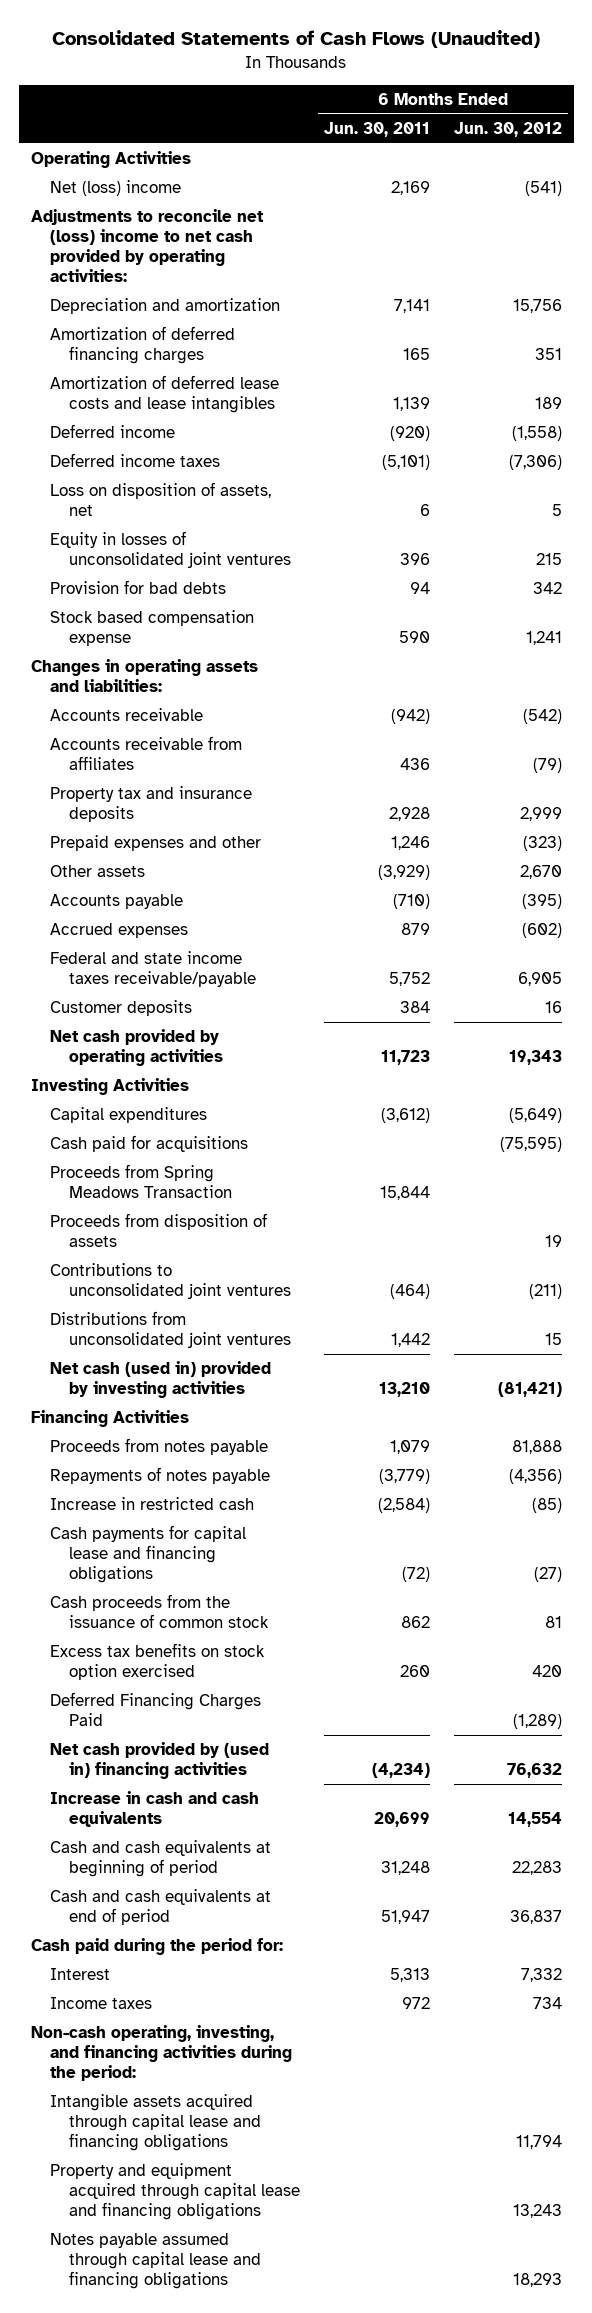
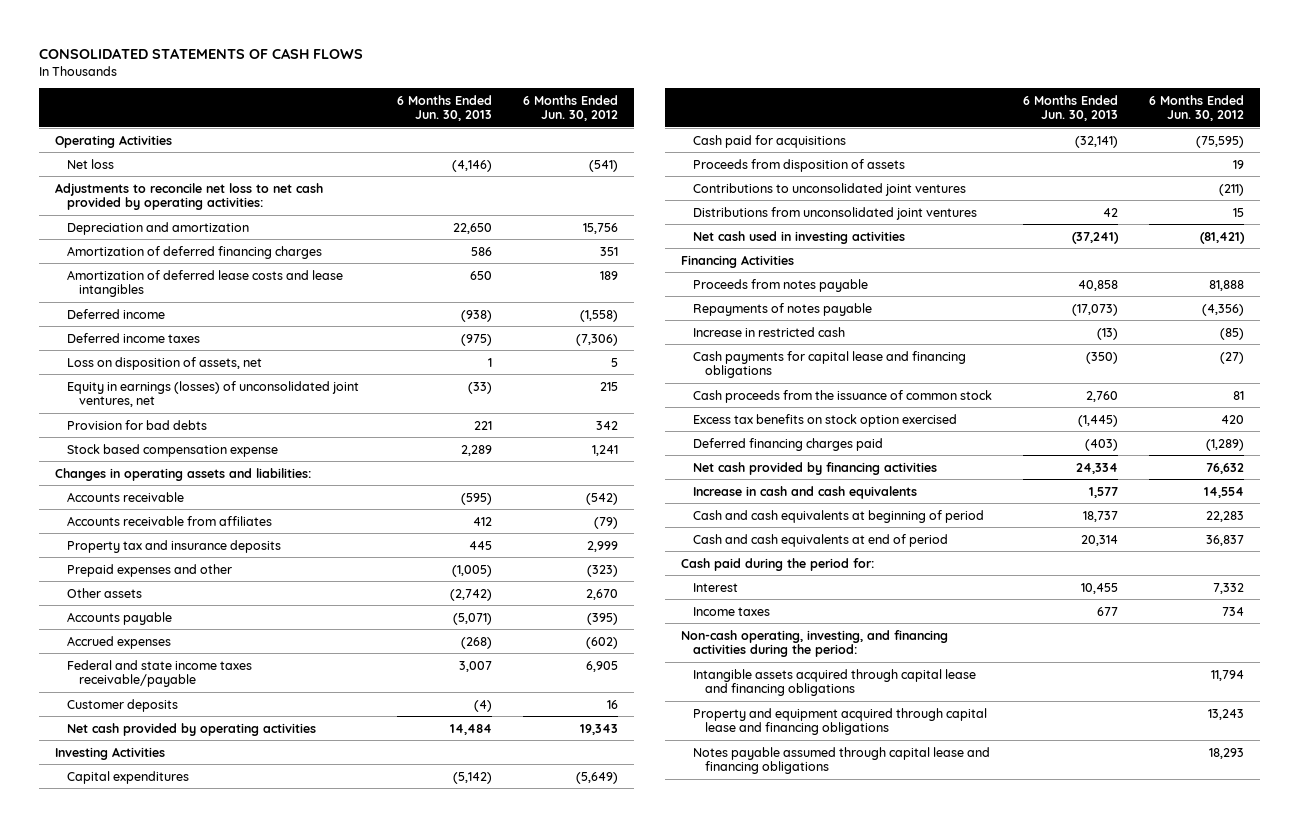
[52,29,541,48] Consolidated Statements of Cash Flows (Unaudited) -> [39,47,364,59] CONSOLIDATED STATEMENTS OF CASH FLOWS
[323,121,430,137] Jun. 30, 2011 -> none
none -> [397,94,493,122] 6 Months Ended Jun. 30, 2013
[49,180,181,197] Net (loss) income -> [66,158,114,169] Net loss
[30,209,264,283] Adjustments to reconcile net (loss) income to net cash provided by operating activities: -> [55,182,324,211] Adjustments to reconcile net loss to net cash provided by operating activities:
[49,531,291,569] Equity in losses of unconsolidated joint ventures -> [66,380,359,408] Equity in earnings (losses) of unconsolidated joint ventures, net
[49,1164,232,1199] Proceeds from Spring Meadows Transaction -> none
[49,1361,271,1399] Net cash (used in) provided by investing activities -> [692,230,905,244] Net cash used in investing activities
[49,1692,261,1727] Deferred Financing Charges Paid -> [692,437,883,451] Deferred financing charges paid
[49,1742,269,1780] Net cash provided by (used in) financing activities -> [692,461,937,475] Net cash provided by financing activities

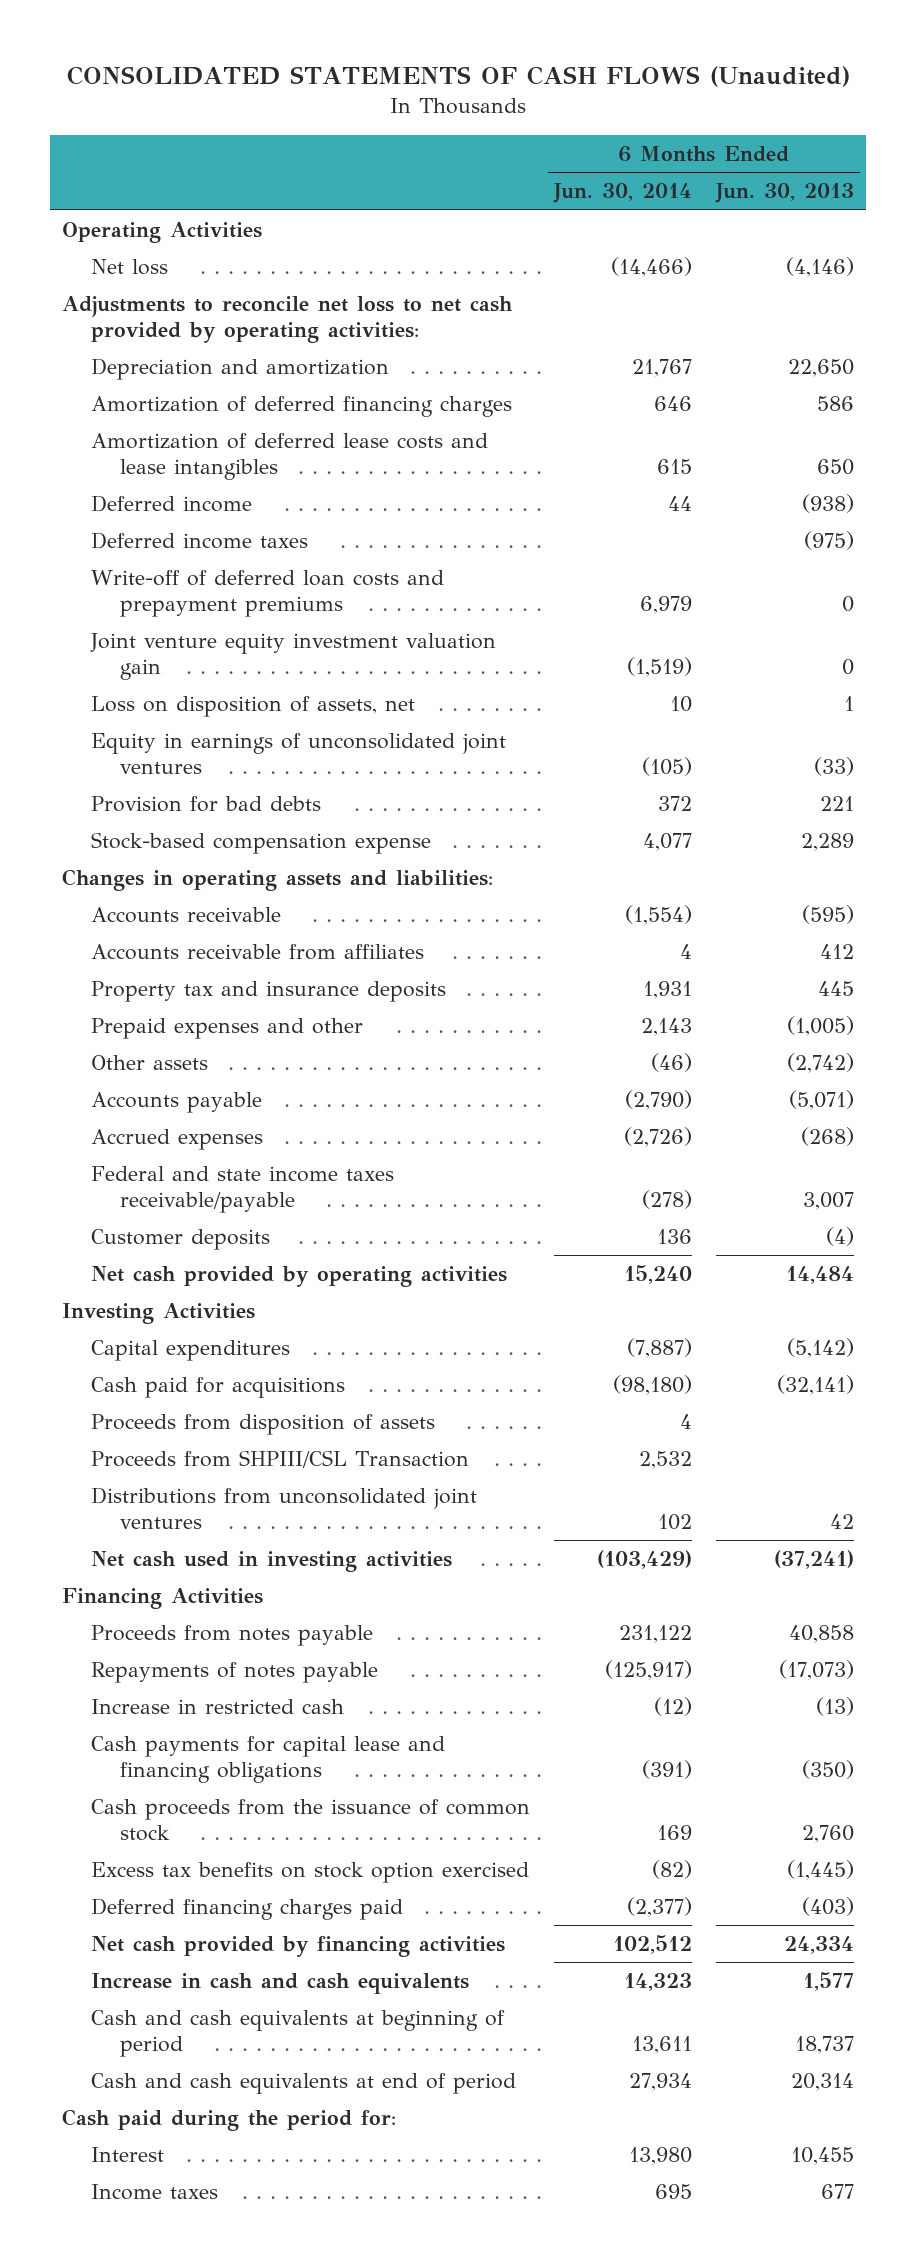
[39,47,364,59] CONSOLIDATED STATEMENTS OF CASH FLOWS -> [67,65,851,87] CONSOLIDATED STATEMENTS OF CASH FLOWS (Unaudited)
[523,94,619,122] 6 Months Ended Jun. 30, 2012 -> none
none -> [552,183,692,204] Jun. 30, 2014
none -> [91,570,445,617] Write-off of deferred loan costs and prepayment premiums
none -> [90,633,497,680] Joint venture equity investment valuation gain
[66,380,359,408] Equity in earnings (losses) of unconsolidated joint ventures, net -> [91,733,507,774] Equity in earnings of unconsolidated joint ventures
[66,443,278,457] Stock based compensation expense -> [91,832,432,855] Stock-based compensation expense
[692,182,966,196] Contributions to unconsolidated joint ventures -> none
none -> [91,1450,470,1469] Proceeds from SHPIII/CSL Transaction
[680,629,948,658] Non-cash operating, investing, and financing activities during the period: -> none
[692,668,976,697] Intangible assets acquired through capital lease and financing obligations -> none
[692,707,987,736] Property and equipment acquired through capital lease and financing obligations -> none
[692,746,990,775] Notes payable assumed through capital lease and financing obligations -> none

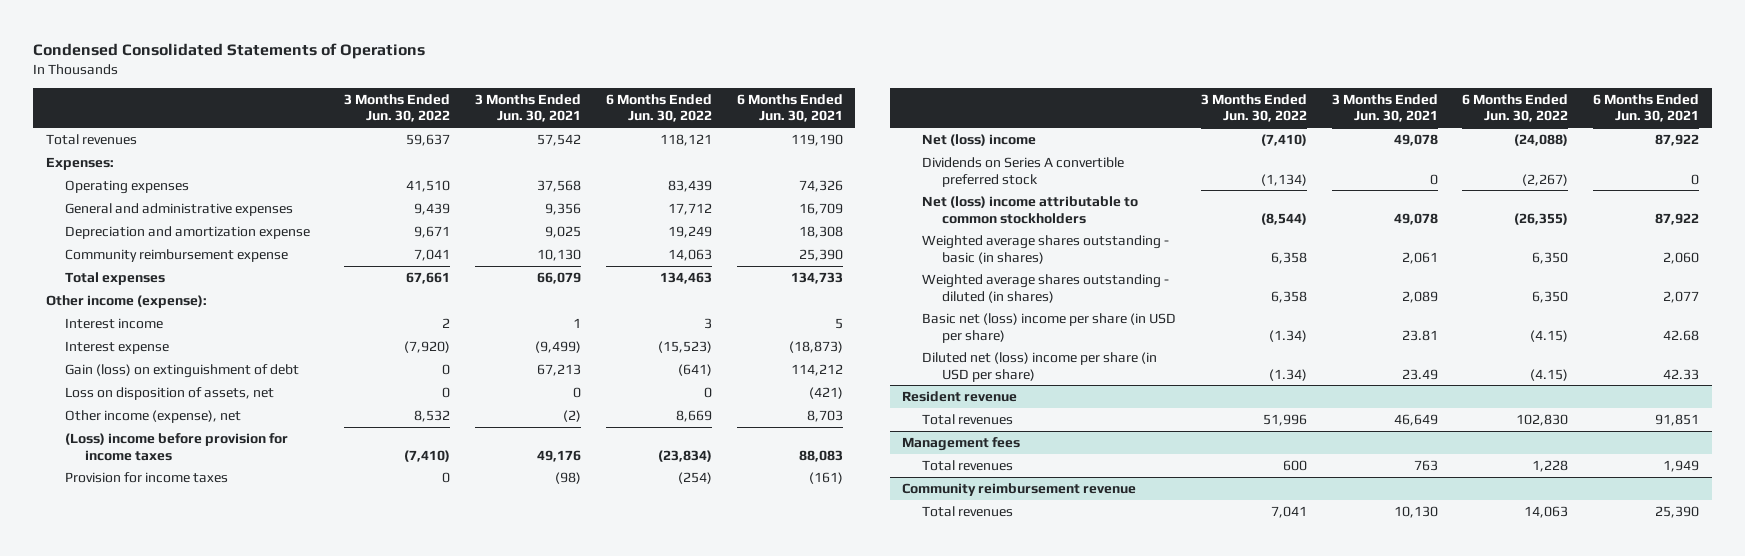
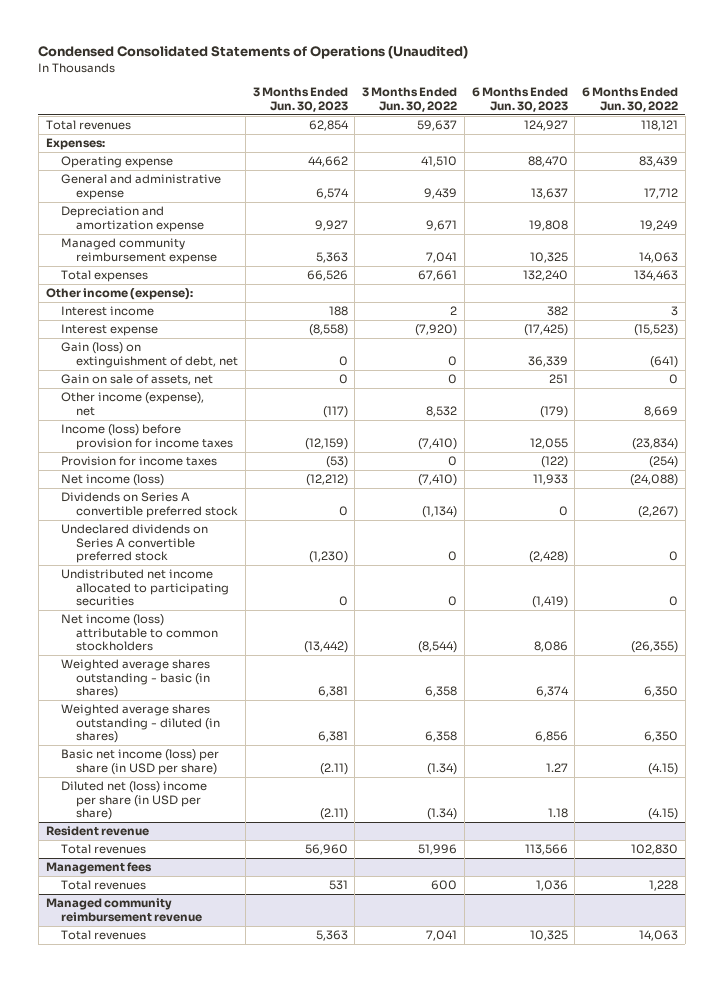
[33,42,426,59] Condensed Consolidated Statements of Operations -> [38,45,469,60] Condensed Consolidated Statements of Operations (Unaudited)
[475,93,582,123] 3 Months Ended Jun. 30, 2021 -> none
[736,93,843,123] 6 Months Ended Jun. 30, 2021 -> none
none -> [252,87,348,112] 3 Months Ended Jun. 30, 2023
none -> [471,87,568,112] 6 Months Ended Jun. 30, 2023
[65,179,190,194] Operating expenses -> [60,156,173,169] Operating expense
[65,202,294,216] General and administrative expenses -> [60,174,221,200] General and administrative expense
[65,248,289,262] Community reimbursement expense -> [60,238,218,264] Managed community reimbursement expense
[65,363,300,378] Gain (loss) on extinguishment of debt -> [60,342,239,368] Gain (loss) on extinguishment of debt, net
[65,386,275,400] Loss on disposition of assets, net -> [60,374,213,386] Gain on sale of assets, net
[65,432,289,461] (Loss) income before provision for income taxes -> [60,424,234,450] Income (loss) before provision for income taxes
[921,133,1036,146] Net (loss) income -> [60,474,164,487] Net income (loss)
none -> [60,524,208,564] Undeclared dividends on Series A convertible preferred stock
none -> [60,569,230,607] Undistributed net income allocated to participating securities
[921,195,1138,224] Net (loss) income attributable to common stockholders -> [60,614,219,652] Net income (loss) attributable to common stockholders
[921,312,1176,343] Basic net (loss) income per share (in USD per share) -> [60,749,219,775] Basic net income (loss) per share (in USD per share)
[902,482,1137,496] Community reimbursement revenue -> [45,898,202,922] Managed community reimbursement revenue

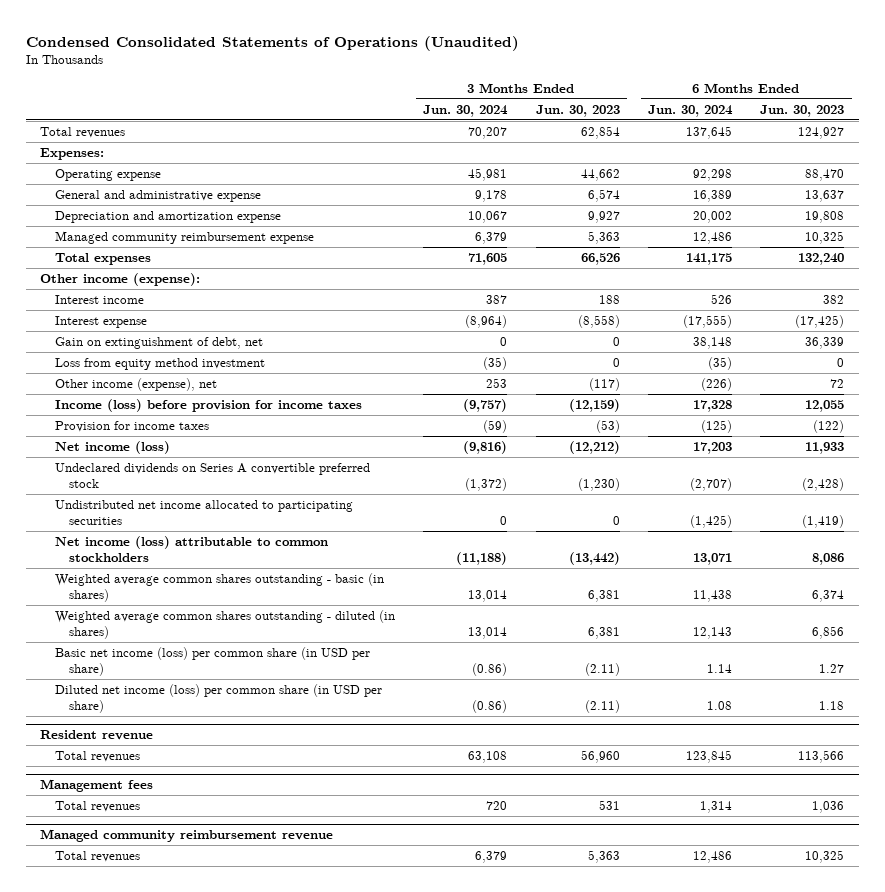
[362,87,458,112] 3 Months Ended Jun. 30, 2022 -> none
[582,87,679,112] 6 Months Ended Jun. 30, 2022 -> none
none -> [423,104,509,117] Jun. 30, 2024
none -> [647,104,733,117] Jun. 30, 2024
[60,374,213,386] Gain on sale of assets, net -> none
[60,342,239,368] Gain (loss) on extinguishment of debt, net -> [54,337,263,350] Gain on extinguishment of debt, net
none -> [54,358,265,371] Loss from equity method investment
[539,405,568,418] (179) -> [830,379,845,389] 72
[60,492,239,518] Dividends on Series A convertible preferred stock -> none
[60,659,211,699] Weighted average shares outstanding - basic (in shares) -> [54,573,384,603] Weighted average common shares outstanding - basic (in shares)
[60,704,221,744] Weighted average shares outstanding - diluted (in shares) -> [54,610,395,640] Weighted average common shares outstanding - diluted (in shares)
[60,749,219,775] Basic net income (loss) per share (in USD per share) -> [54,647,370,677] Basic net income (loss) per common share (in USD per share)
[60,781,207,821] Diluted net (loss) income per share (in USD per share) -> [54,684,382,714] Diluted net income (loss) per common share (in USD per share)

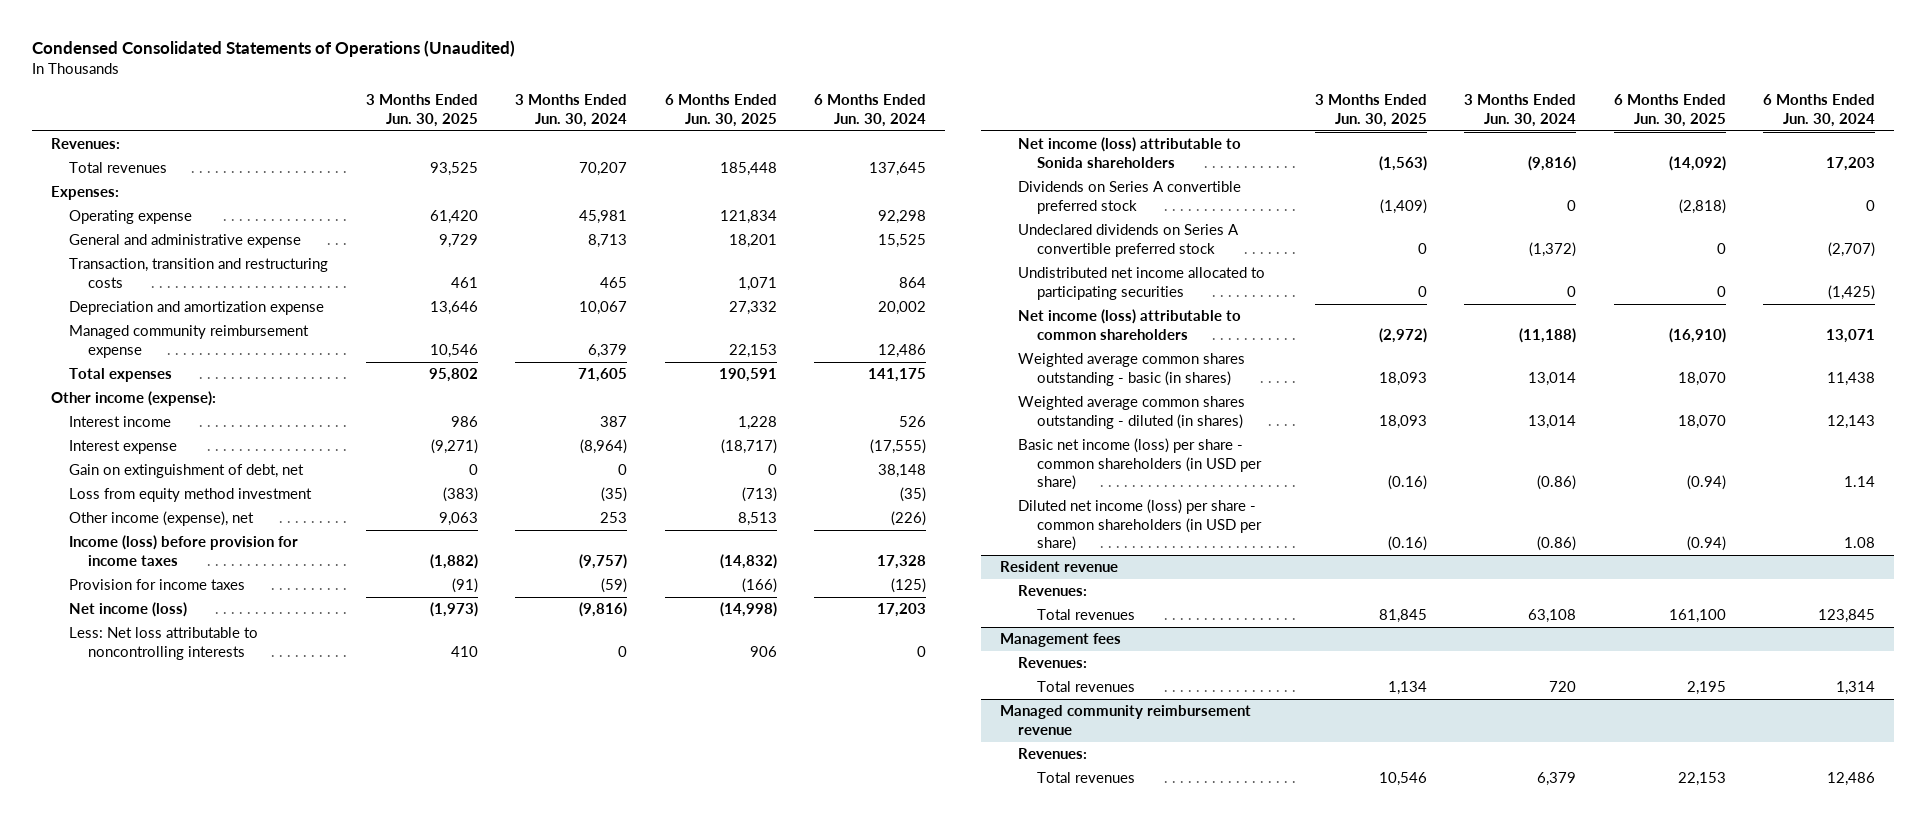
[535,104,620,117] Jun. 30, 2023 -> none
[760,104,845,117] Jun. 30, 2023 -> none
none -> [365,94,478,127] 3 Months Ended Jun. 30, 2025
none -> [664,94,777,127] 6 Months Ended Jun. 30, 2025
none -> [50,138,120,150] Revenues:
[475,190,508,203] 9,178 -> [588,234,628,249] 8,713
[692,190,732,203] 16,389 -> [878,234,927,249] 15,525
none -> [69,258,329,288] Transaction, transition and restructuring costs
none -> [69,627,259,660] Less: Net loss attributable to noncontrolling interests
none -> [1018,137,1242,168] Net income (loss) attributable to Sonida shareholders
none -> [1018,181,1242,214] Dividends on Series A convertible preferred stock
[54,536,328,563] Net income (loss) attributable to common stockholders -> [1018,309,1242,340] Net income (loss) attributable to common shareholders
[54,647,370,677] Basic net income (loss) per common share (in USD per share) -> [1018,438,1262,491] Basic net income (loss) per share - common shareholders (in USD per share)
[54,684,382,714] Diluted net income (loss) per common share (in USD per share) -> [1018,499,1262,552] Diluted net income (loss) per share - common shareholders (in USD per share)
none -> [1018,585,1088,597] Revenues:
none -> [1018,657,1088,669] Revenues:
none -> [1018,748,1088,760] Revenues:

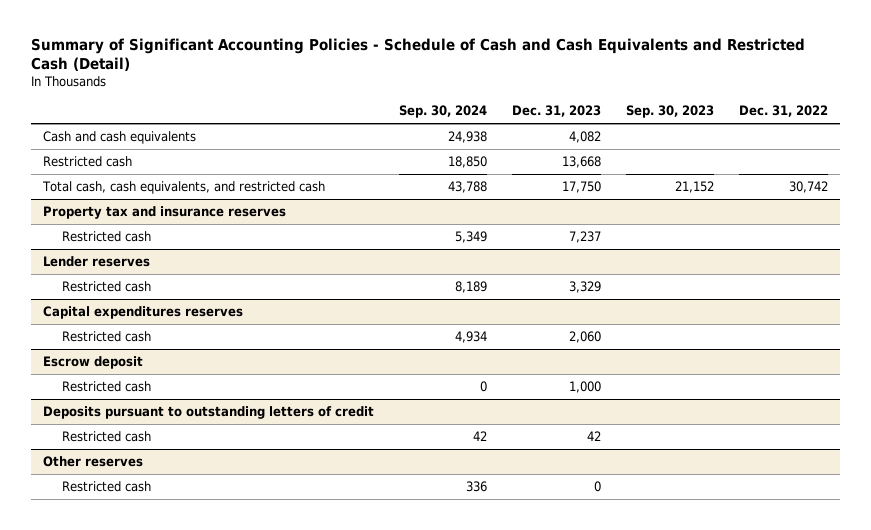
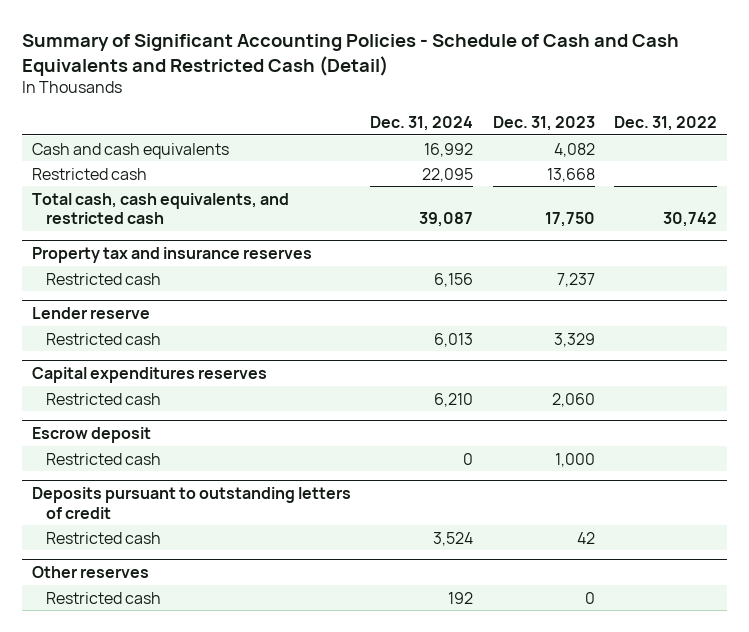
[399,105,488,119] Sep. 30, 2024 -> none
[625,105,714,119] Sep. 30, 2023 -> none
none -> [370,115,474,131] Dec. 31, 2024
[43,255,151,267] Lender reserves -> [31,307,150,320] Lender reserve

